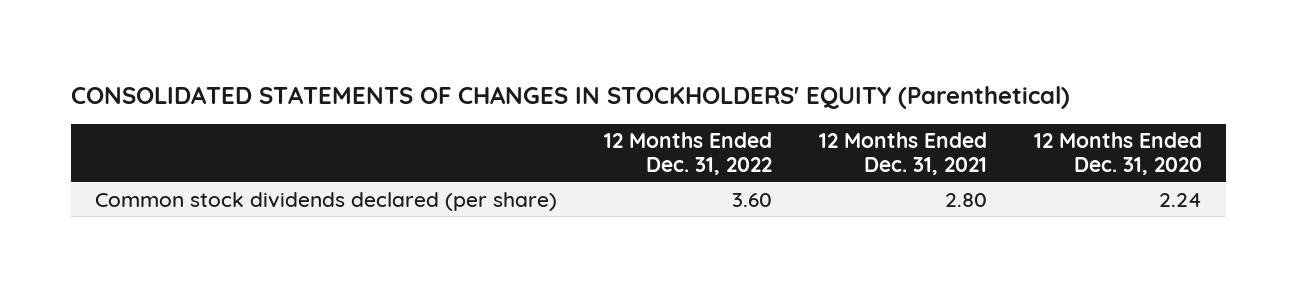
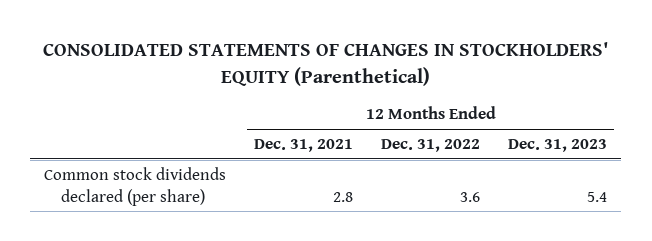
[1034,132,1203,176] 12 Months Ended Dec. 31, 2020 -> none
none -> [508,139,608,153] Dec. 31, 2023
[731,193,772,208] 3.60 -> [460,191,481,202] 3.6
[945,193,988,208] 2.80 -> [333,191,354,202] 2.8

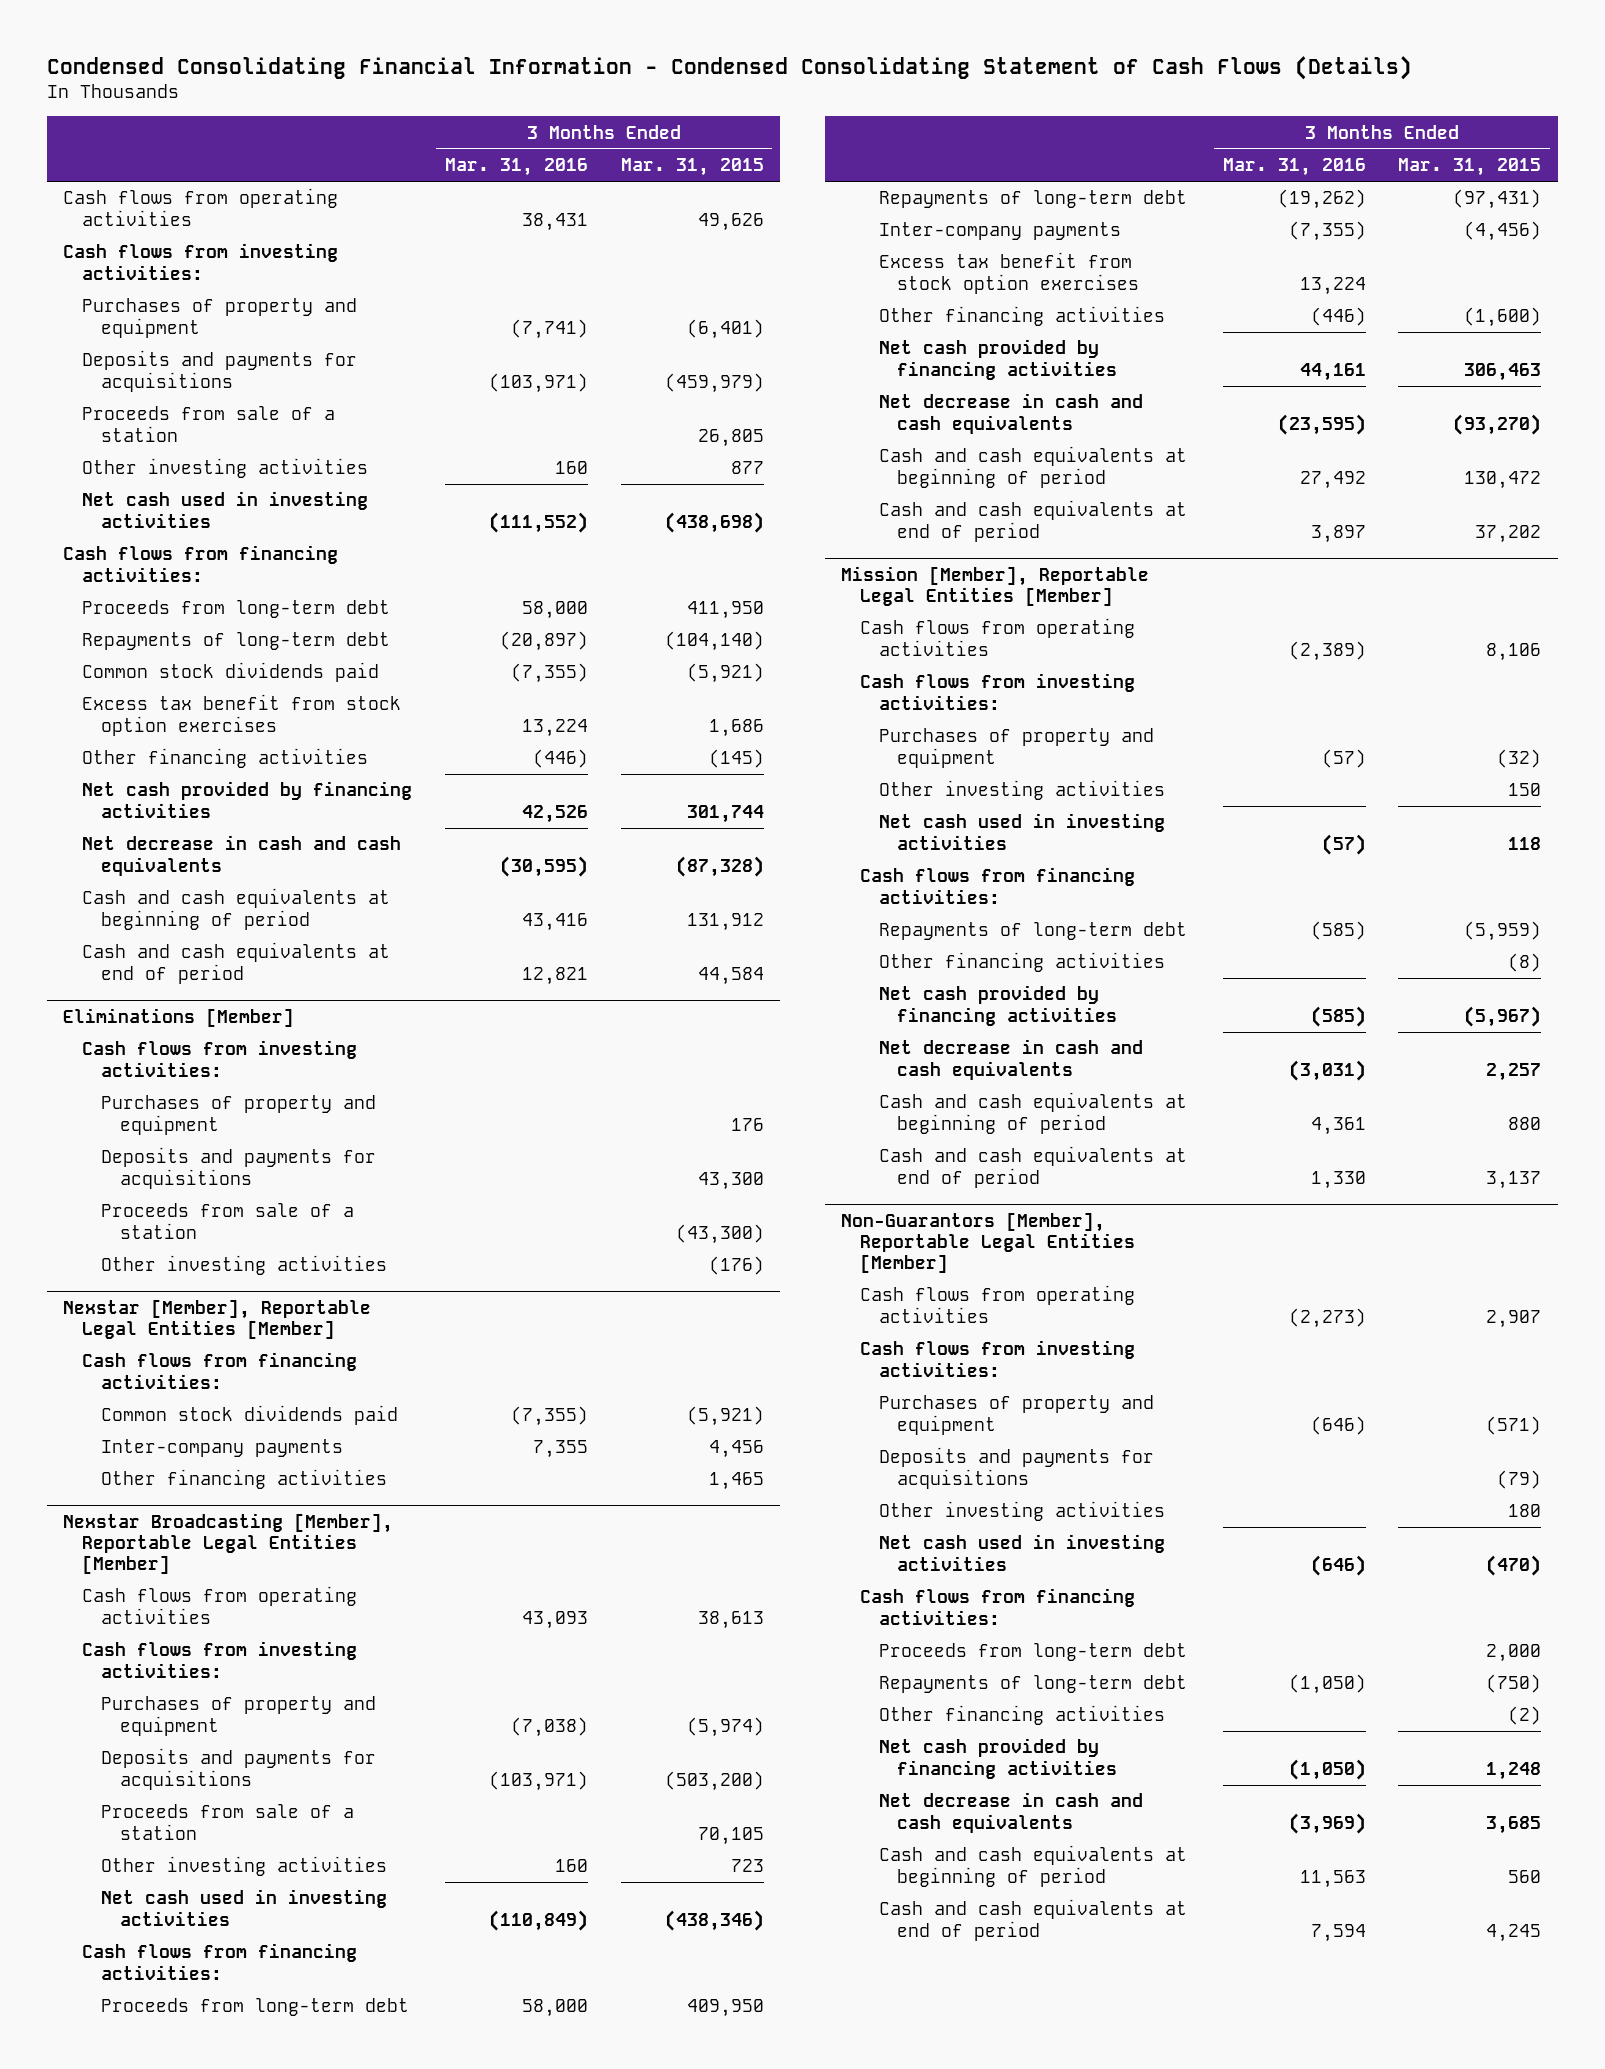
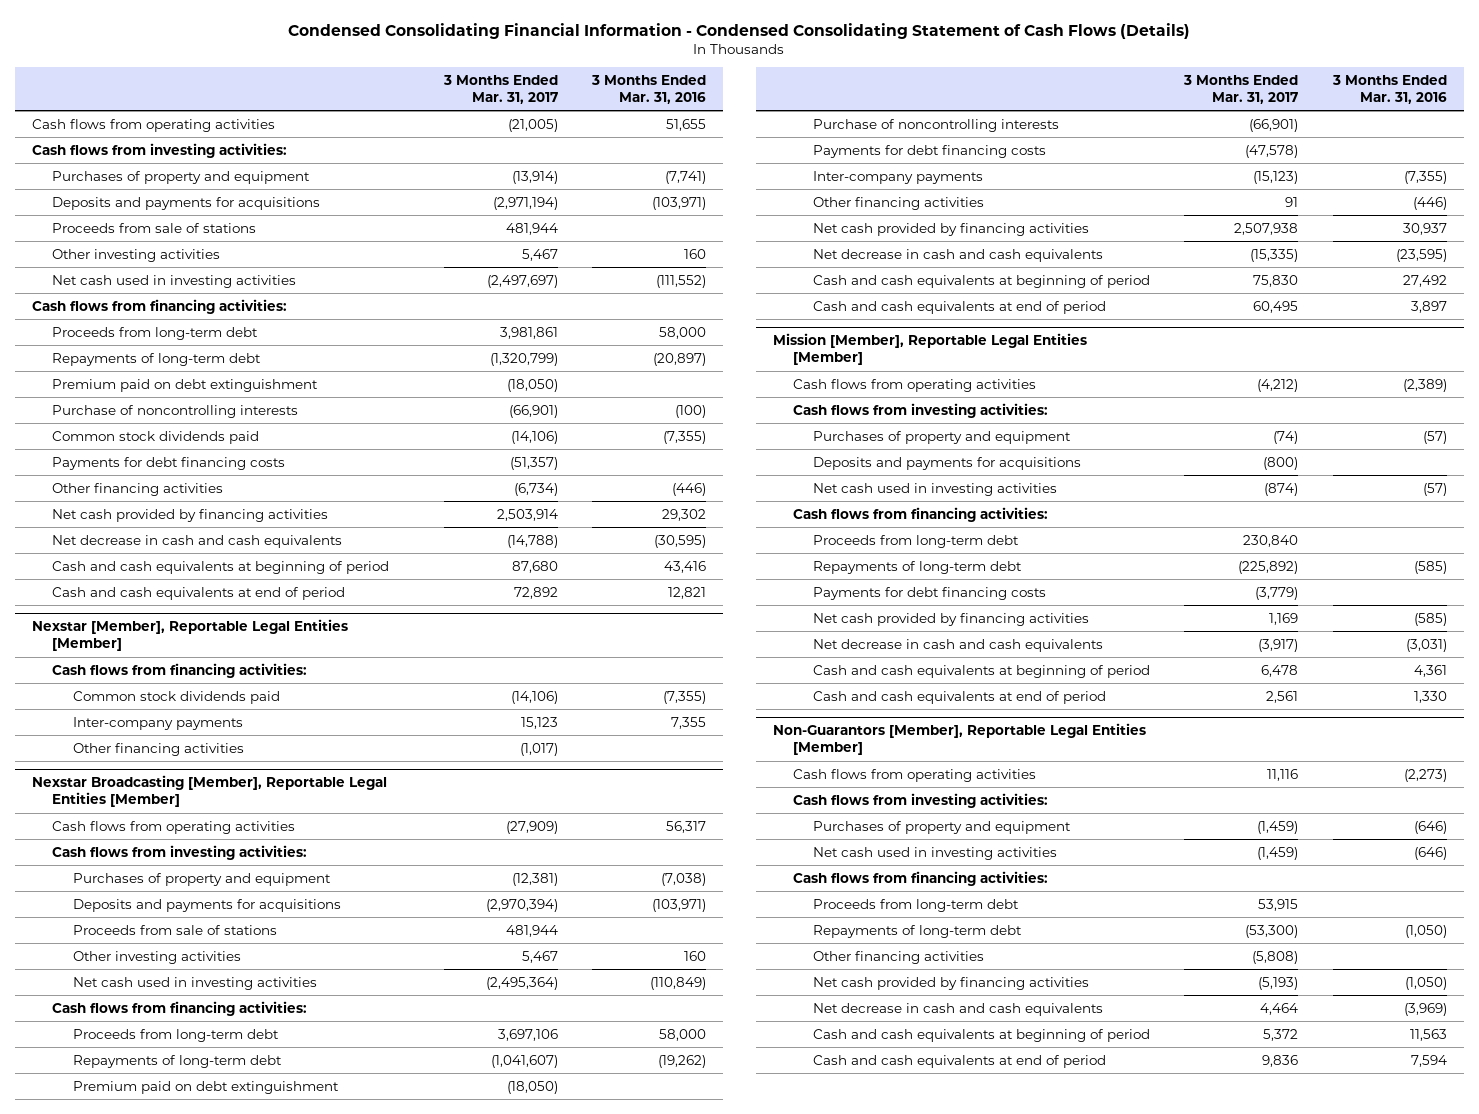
[620,158,764,177] Mar. 31, 2015 -> none
none -> [442,75,558,105] 3 Months Ended Mar. 31, 2017
[521,212,588,231] 38,431 -> [665,118,706,131] 51,655
[81,406,335,442] Proceeds from sale of a station -> [52,222,257,233] Proceeds from sale of stations
none -> [52,378,319,392] Premium paid on debt extinguishment
none -> [52,404,299,418] Purchase of noncontrolling interests
[81,694,401,736] Excess tax benefit from stock option exercises -> none
none -> [52,456,286,470] Payments for debt financing costs
[521,804,588,823] 42,526 -> [661,508,706,521] 29,302
[63,1008,295,1028] Eliminations [Member] -> none
[81,1040,357,1077] Cash flows from investing activities: -> none
[100,1095,376,1135] Purchases of property and equipment -> none
[100,1147,376,1189] Deposits and payments for acquisitions -> none
[100,1203,354,1239] Proceeds from sale of a station -> none
[100,1255,387,1276] Other investing activities -> none
[521,1610,588,1629] 43,093 -> [665,820,706,833] 56,317
[100,1804,354,1840] Proceeds from sale of a station -> [72,924,277,935] Proceeds from sale of stations
none -> [72,1080,339,1094] Premium paid on debt extinguishment
none -> [813,118,1060,132] Purchase of noncontrolling interests
none -> [813,144,1047,158] Payments for debt financing costs
[878,252,1140,294] Excess tax benefit from stock option exercises -> none
[1299,362,1366,381] 44,161 -> [1402,222,1447,235] 30,937
[878,780,1165,801] Other investing activities -> none
none -> [813,456,1082,470] Deposits and payments for acquisitions
none -> [813,534,1020,548] Proceeds from long-term debt
[878,952,1165,973] Other financing activities -> none
none -> [813,586,1047,600] Payments for debt financing costs
[878,1447,1154,1489] Deposits and payments for acquisitions -> none
[878,1501,1165,1522] Other investing activities -> none

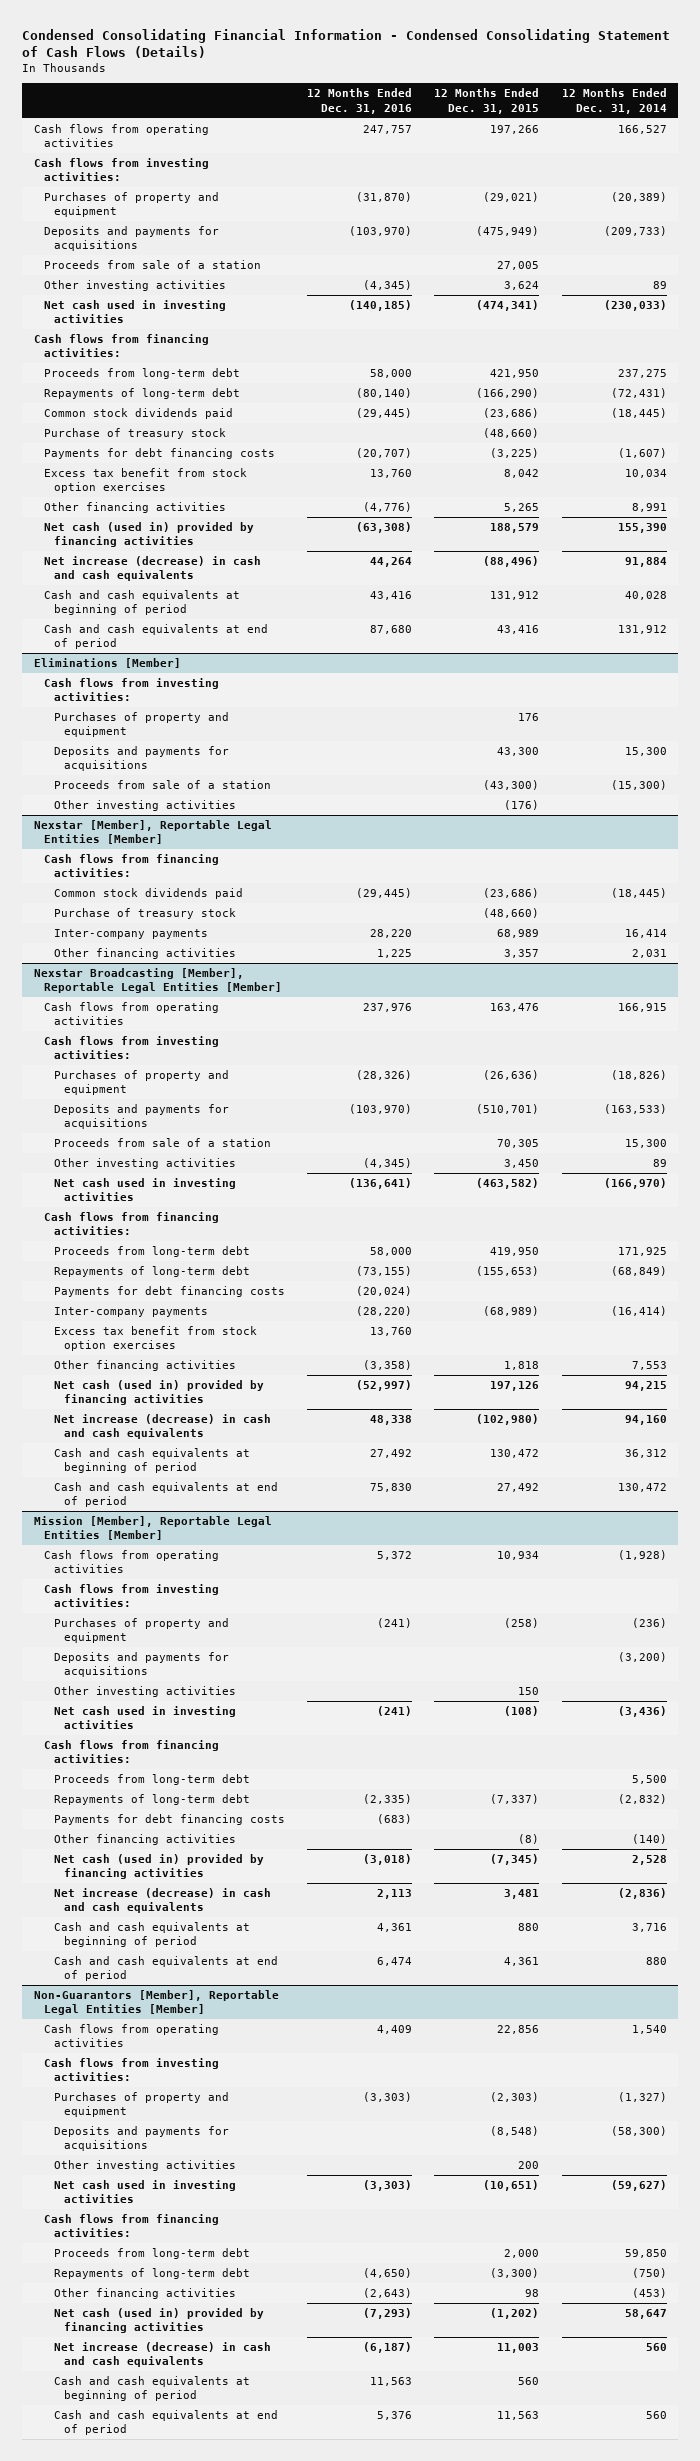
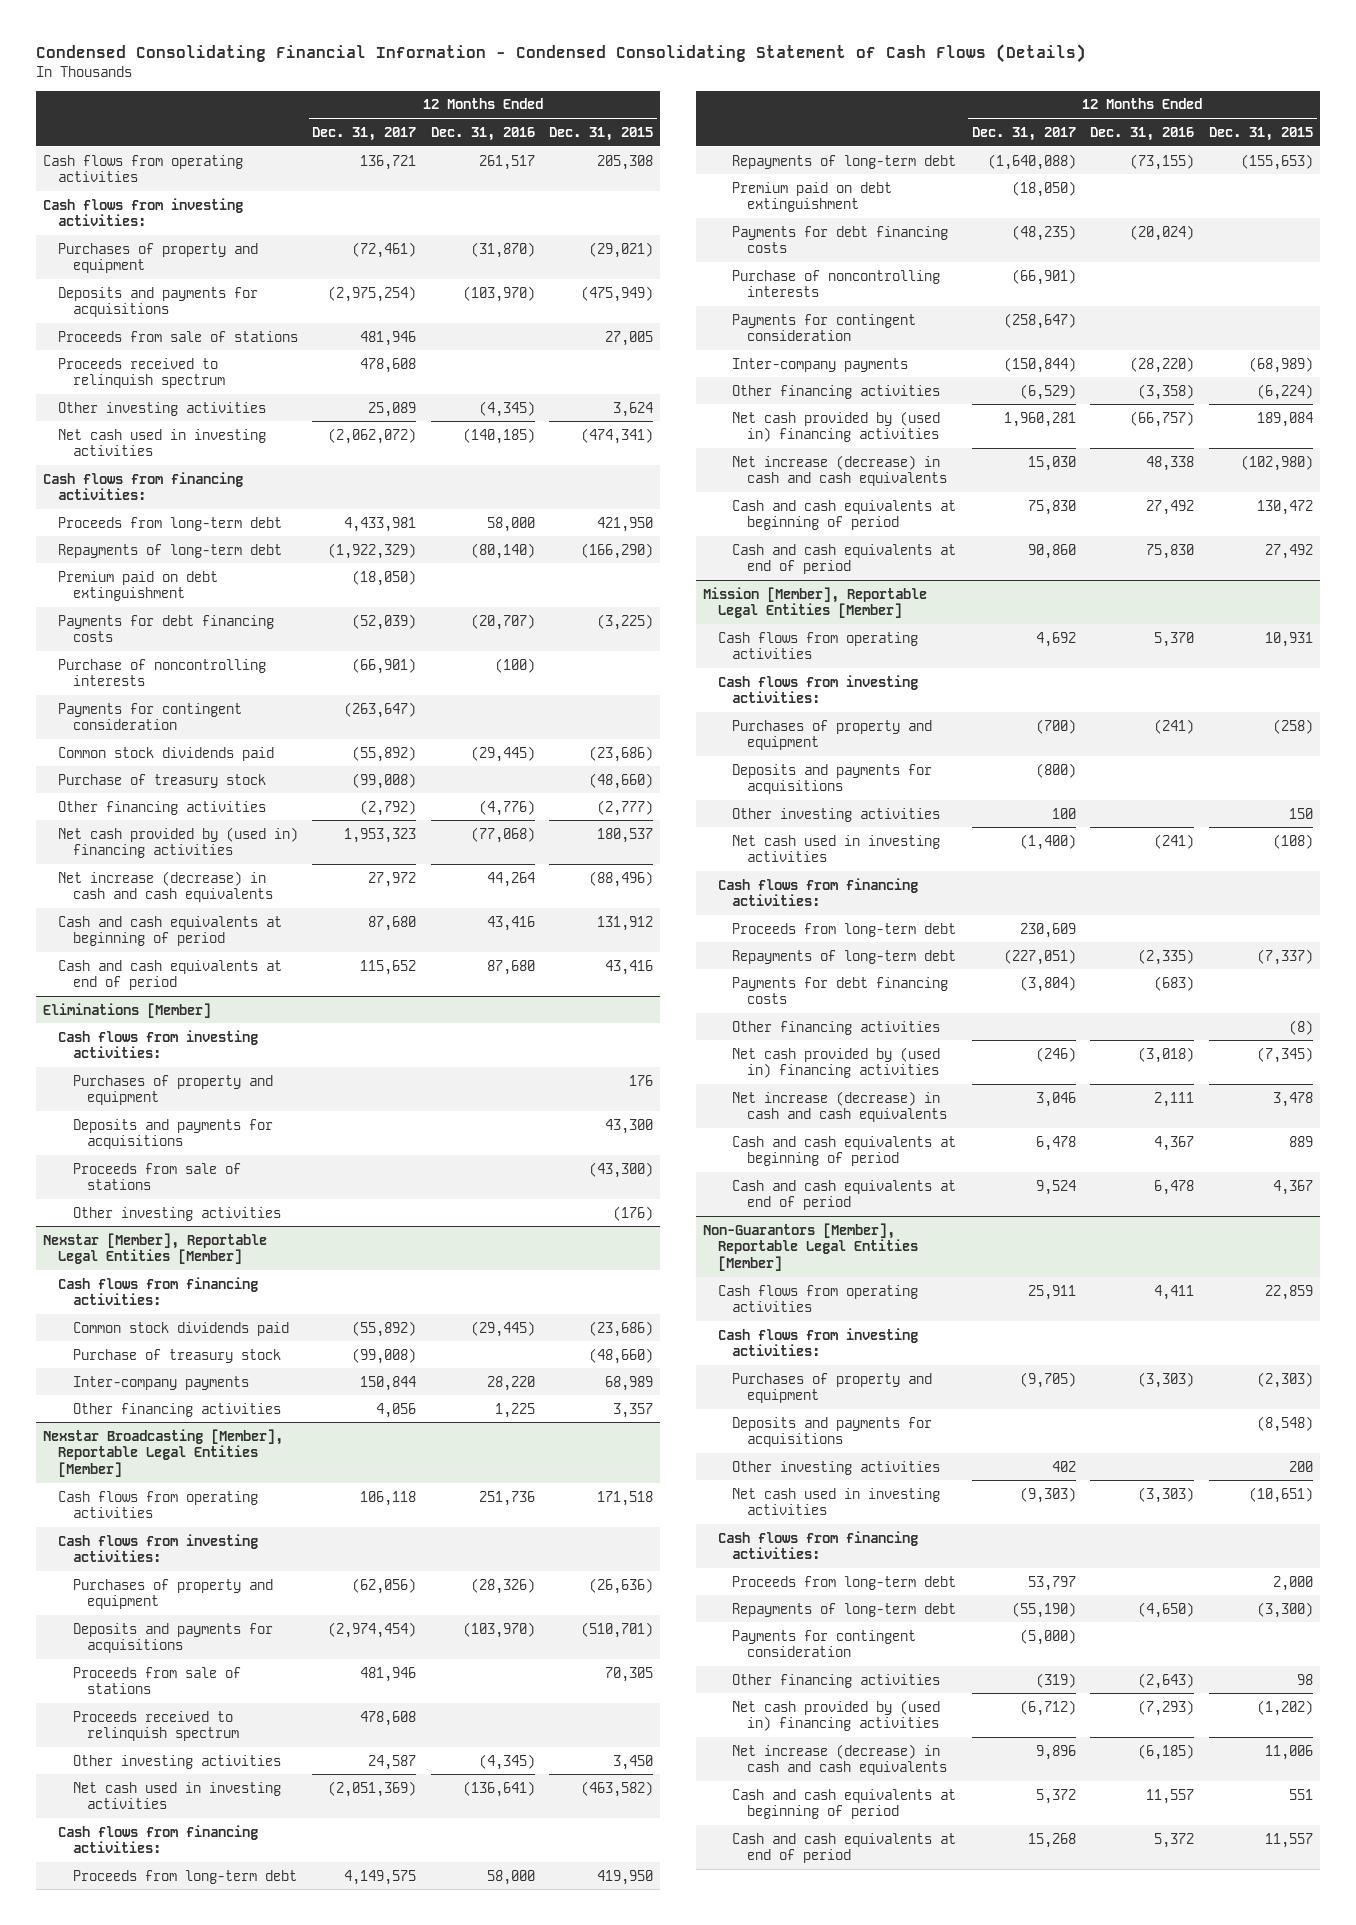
[561,88,667,114] 12 Months Ended Dec. 31, 2014 -> none
none -> [312,126,417,141] Dec. 31, 2017
[363,124,413,134] 247,757 -> [478,154,535,170] 261,517
[490,124,540,134] 197,266 -> [597,154,654,170] 205,308
[43,259,261,269] Proceeds from sale of a station -> [57,330,298,342] Proceeds from sale of stations
none -> [57,357,225,389] Proceeds received to relinquish spectrum
none -> [57,570,218,602] Premium paid on debt extinguishment
[43,447,275,459] Payments for debt financing costs -> [57,614,274,643] Payments for debt financing costs
none -> [57,658,266,687] Purchase of noncontrolling interests
none -> [57,702,242,731] Payments for contingent consideration
[43,467,247,494] Excess tax benefit from stock option exercises -> none
[504,502,540,512] 5,265 -> [597,799,654,816] (2,777)
[43,521,254,548] Net cash (used in) provided by financing activities -> [57,826,298,859] Net cash provided by (used in) financing activities
[356,521,413,533] (63,308) -> [470,826,535,843] (77,068)
[490,522,540,533] 188,579 -> [597,827,654,843] 180,537
[53,779,271,789] Proceeds from sale of a station -> [72,1162,241,1191] Proceeds from sale of stations
[363,1002,413,1012] 237,976 -> [478,1490,535,1506] 251,736
[490,1002,540,1012] 163,476 -> [597,1490,654,1506] 171,518
[53,1137,271,1147] Proceeds from sale of a station -> [72,1666,241,1695] Proceeds from sale of stations
none -> [72,1710,240,1742] Proceeds received to relinquish spectrum
none -> [732,181,893,213] Premium paid on debt extinguishment
none -> [732,269,941,298] Purchase of noncontrolling interests
none -> [732,313,917,342] Payments for contingent consideration
[53,1325,257,1352] Excess tax benefit from stock option exercises -> none
[504,1360,540,1370] 1,818 -> [1256,383,1313,400] (6,224)
[53,1379,264,1406] Net cash (used in) provided by financing activities -> [732,410,941,443] Net cash provided by (used in) financing activities
[356,1379,413,1391] (52,997) -> [1130,410,1195,427] (66,757)
[490,1380,540,1391] 197,126 -> [1256,411,1313,427] 189,084
[377,1550,413,1560] 5,372 -> [1154,631,1195,647] 5,370
[497,1550,540,1560] 10,934 -> [1264,631,1313,647] 10,931
[53,1853,264,1880] Net cash (used in) provided by financing activities -> [732,1046,941,1079] Net cash provided by (used in) financing activities
[377,1888,413,1899] 2,113 -> [1154,1091,1195,1107] 2,111
[504,1888,540,1899] 3,481 -> [1272,1091,1313,1107] 3,478
[377,1922,413,1932] 4,361 -> [1154,1135,1195,1151] 4,367
[518,1922,540,1931] 880 -> [1288,1135,1313,1147] 889
[377,1956,413,1966] 6,474 -> [1154,1179,1195,1195] 6,478
[504,1956,540,1966] 4,361 -> [1272,1179,1313,1195] 4,367
[377,2024,413,2034] 4,409 -> [1154,1284,1195,1300] 4,411
[497,2024,540,2034] 22,856 -> [1264,1284,1313,1300] 22,859
none -> [732,1629,917,1658] Payments for contingent consideration
[53,2307,264,2334] Net cash (used in) provided by financing activities -> [732,1699,941,1732] Net cash provided by (used in) financing activities
[363,2341,413,2353] (6,187) -> [1138,1743,1195,1760] (6,185)
[497,2342,540,2353] 11,003 -> [1264,1744,1313,1760] 11,006
[370,2376,413,2386] 11,563 -> [1146,1788,1195,1804] 11,557
[518,2376,540,2385] 560 -> [1288,1788,1313,1800] 551
[377,2410,413,2420] 5,376 -> [1154,1832,1195,1848] 5,372
[497,2410,540,2420] 11,563 -> [1264,1832,1313,1848] 11,557

